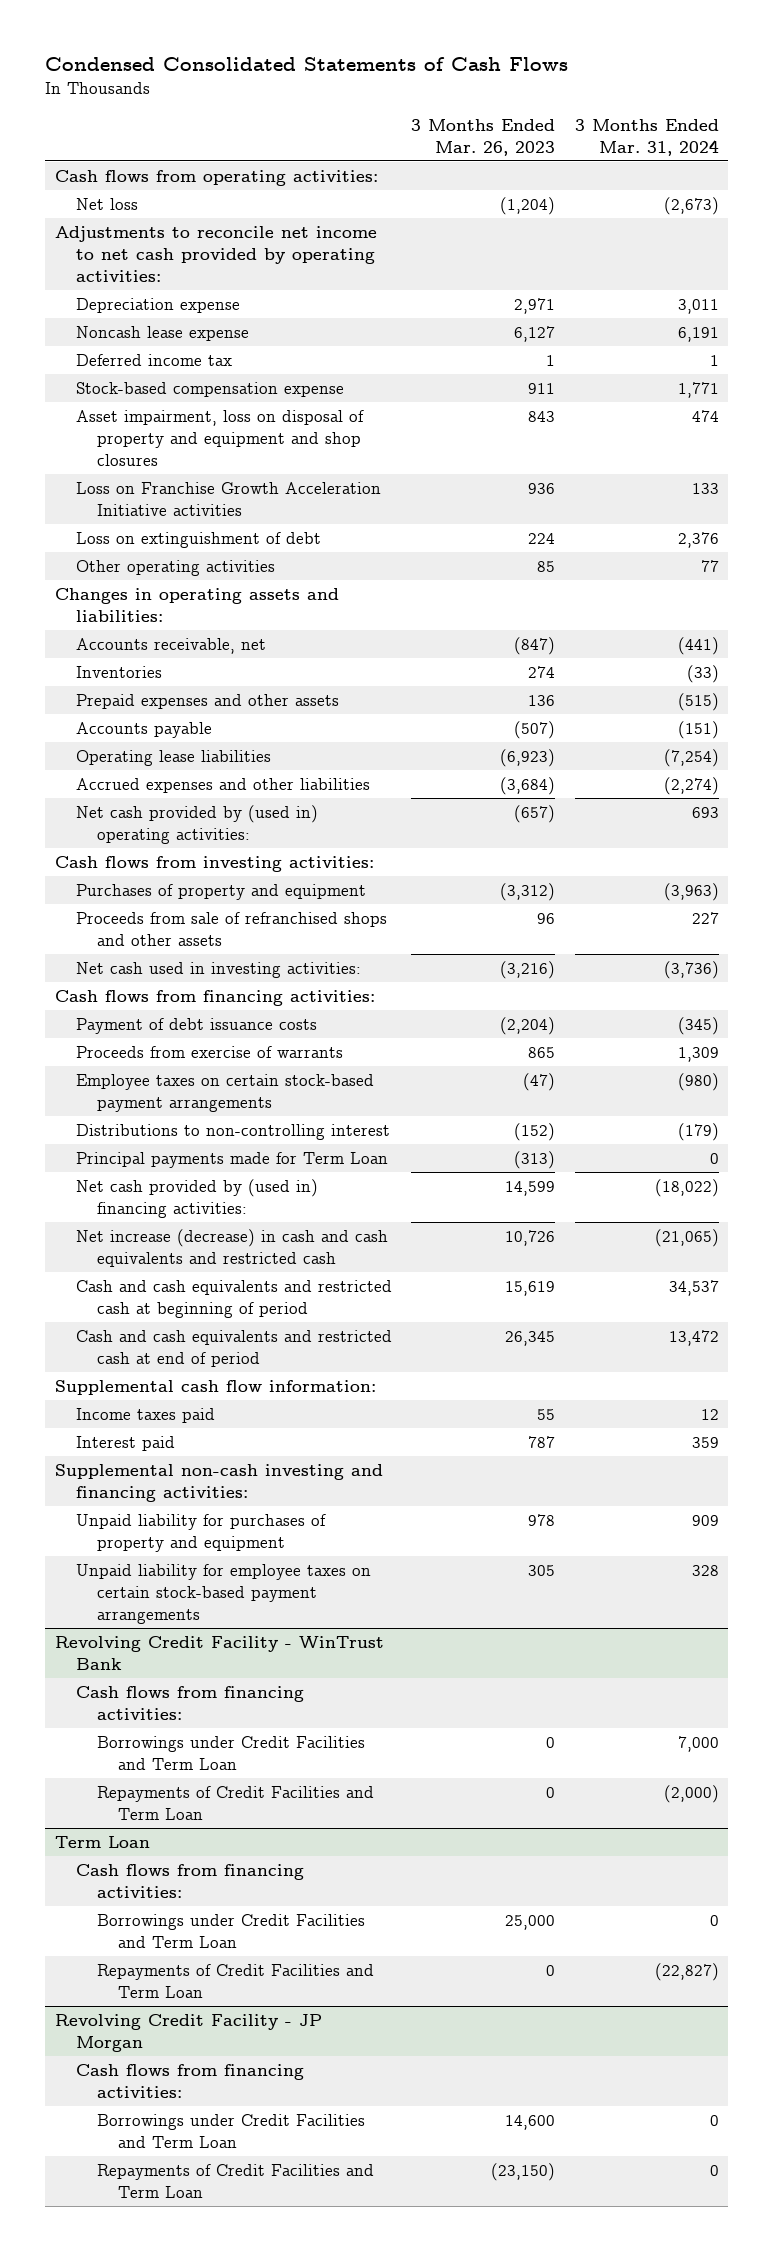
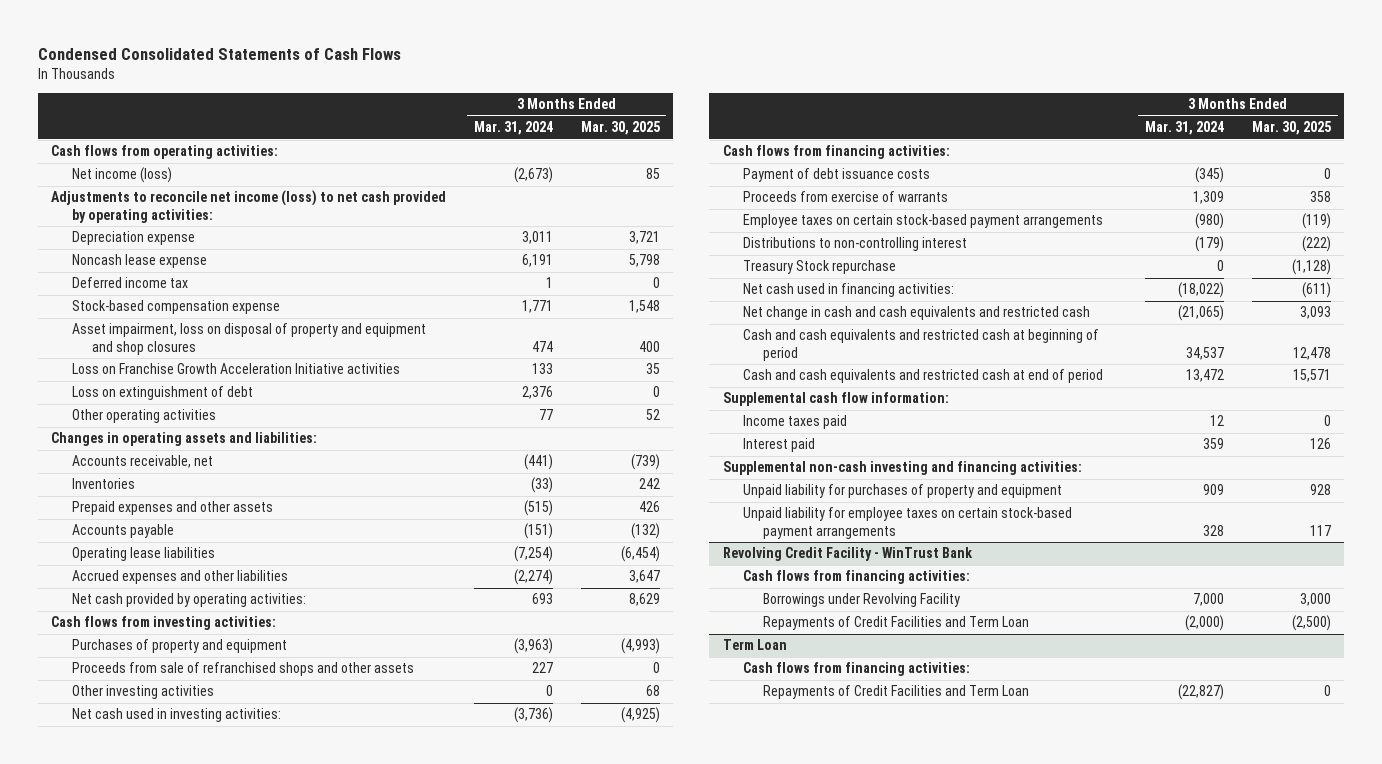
[411,118,556,156] 3 Months Ended Mar. 26, 2023 -> none
none -> [580,121,660,136] Mar. 30, 2025
[75,198,138,211] Net loss -> [71,167,172,184] Net income (loss)
[54,226,377,282] Adjustments to reconcile net income to net cash provided by operating activities: -> [51,190,447,223] Adjustments to reconcile net income (loss) to net cash provided by operating activities:
[75,805,318,844] Net cash provided by (used in) operating activities: -> [71,593,306,608] Net cash provided by operating activities:
none -> [71,685,214,700] Other investing activities
[75,1152,388,1169] Principal payments made for Term Loan -> none
none -> [742,260,896,275] Treasury Stock repurchase
[75,1179,318,1218] Net cash provided by (used in) financing activities: -> [742,283,954,298] Net cash used in financing activities:
[75,1229,388,1267] Net increase (decrease) in cash and cash equivalents and restricted cash -> [742,306,1090,321] Net change in cash and cash equivalents and restricted cash
[96,1736,365,1770] Borrowings under Credit Facilities and Term Loan -> [763,593,961,608] Borrowings under Revolving Facility
[96,1914,365,1948] Borrowings under Credit Facilities and Term Loan -> none
[54,2014,322,2052] Revolving Credit Facility - JP Morgan -> none
[75,2064,304,2098] Cash flows from financing activities: -> none
[96,2114,365,2148] Borrowings under Credit Facilities and Term Loan -> none
[96,2164,374,2198] Repayments of Credit Facilities and Term Loan -> none

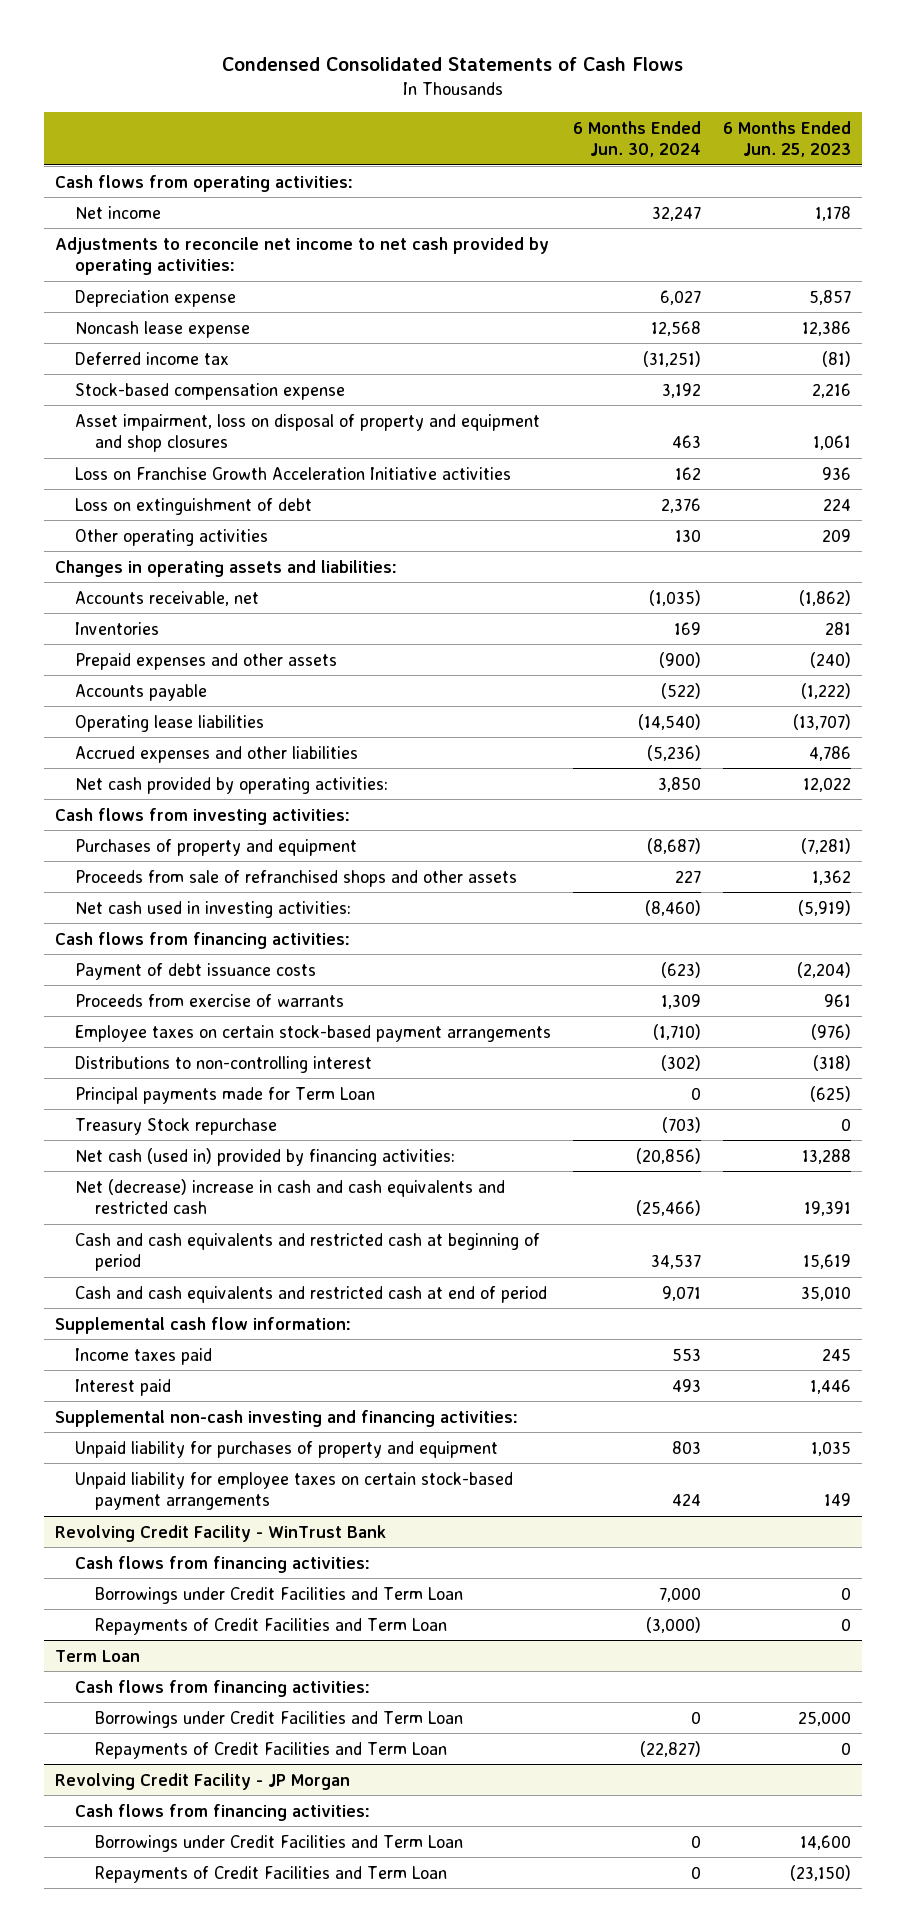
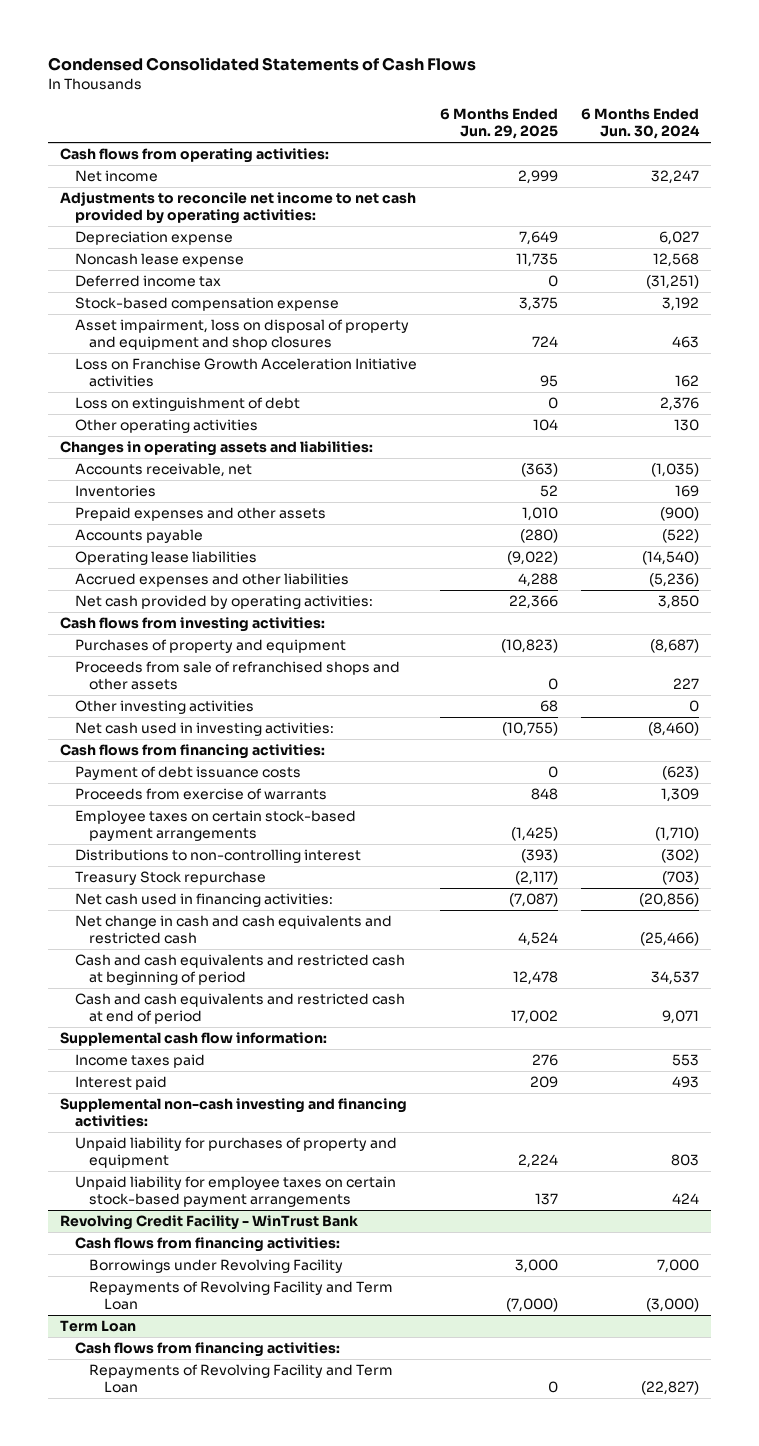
[722,120,851,158] 6 Months Ended Jun. 25, 2023 -> none
none -> [440,108,559,140] 6 Months Ended Jun. 29, 2025
none -> [74,700,254,715] Other investing activities
[75,1086,376,1104] Principal payments made for Term Loan -> none
[75,1147,456,1166] Net cash (used in) provided by financing activities: -> [74,893,333,908] Net cash used in financing activities:
[75,1178,506,1214] Net (decrease) increase in cash and cash equivalents and restricted cash -> [74,915,392,945] Net change in cash and cash equivalents and restricted cash
[95,1586,464,1604] Borrowings under Credit Facilities and Term Loan -> [89,1259,344,1274] Borrowings under Revolving Facility
[95,1617,448,1635] Repayments of Credit Facilities and Term Loan -> [89,1281,394,1311] Repayments of Revolving Facility and Term Loan
[95,1710,464,1728] Borrowings under Credit Facilities and Term Loan -> none
[55,1772,351,1790] Revolving Credit Facility - JP Morgan -> none
[75,1803,371,1821] Cash flows from financing activities: -> none
[95,1834,464,1852] Borrowings under Credit Facilities and Term Loan -> none
[95,1865,448,1883] Repayments of Credit Facilities and Term Loan -> none
[95,1741,448,1759] Repayments of Credit Facilities and Term Loan -> [89,1364,394,1394] Repayments of Revolving Facility and Term Loan

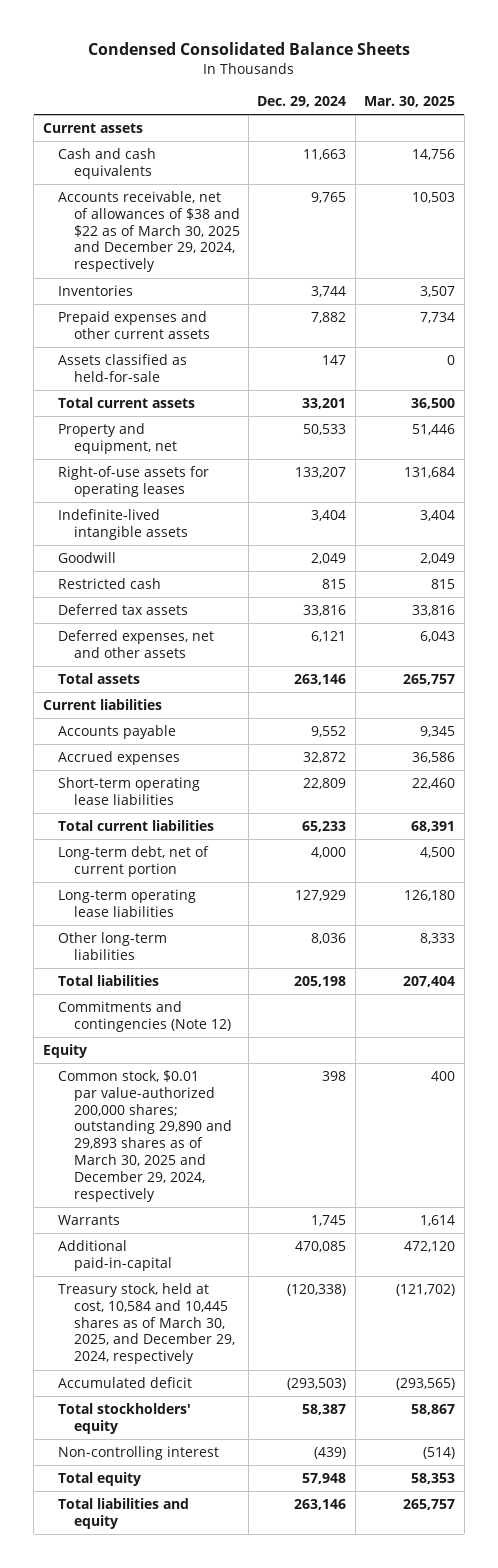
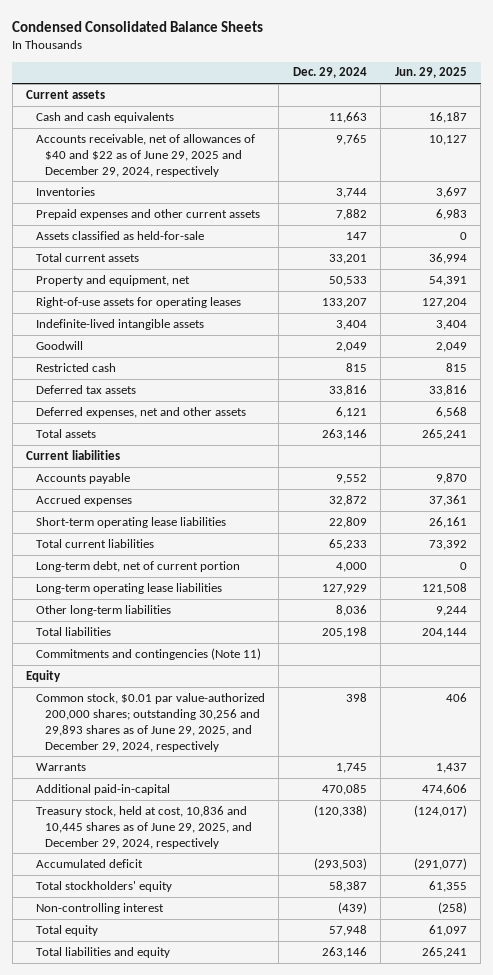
[364,95,456,107] Mar. 30, 2025 -> none
none -> [394,67,467,79] Jun. 29, 2025
[58,191,240,273] Accounts receivable, net of allowances of $38 and $22 as of March 30, 2025 and December 29, 2024, respectively -> [35,133,255,177] Accounts receivable, net of allowances of $40 and $22 as of June 29, 2025 and December 29, 2024, respectively
[58,1001,231,1032] Commitments and contingencies (Note 12) -> [35,647,261,660] Commitments and contingencies (Note 11)
[58,1070,232,1202] Common stock, $0.01 par value-authorized 200,000 shares; outstanding 29,890 and 29,893 shares as of March 30, 2025 and December 29, 2024, respectively -> [35,692,265,752] Common stock, $0.01 par value-authorized 200,000 shares; outstanding 30,256 and 29,893 shares as of June 29, 2025, and December 29, 2024, respectively
[58,1283,235,1365] Treasury stock, held at cost, 10,584 and 10,445 shares as of March 30, 2025, and December 29, 2024, respectively -> [35,805,252,849] Treasury stock, held at cost, 10,836 and 10,445 shares as of June 29, 2025, and December 29, 2024, respectively

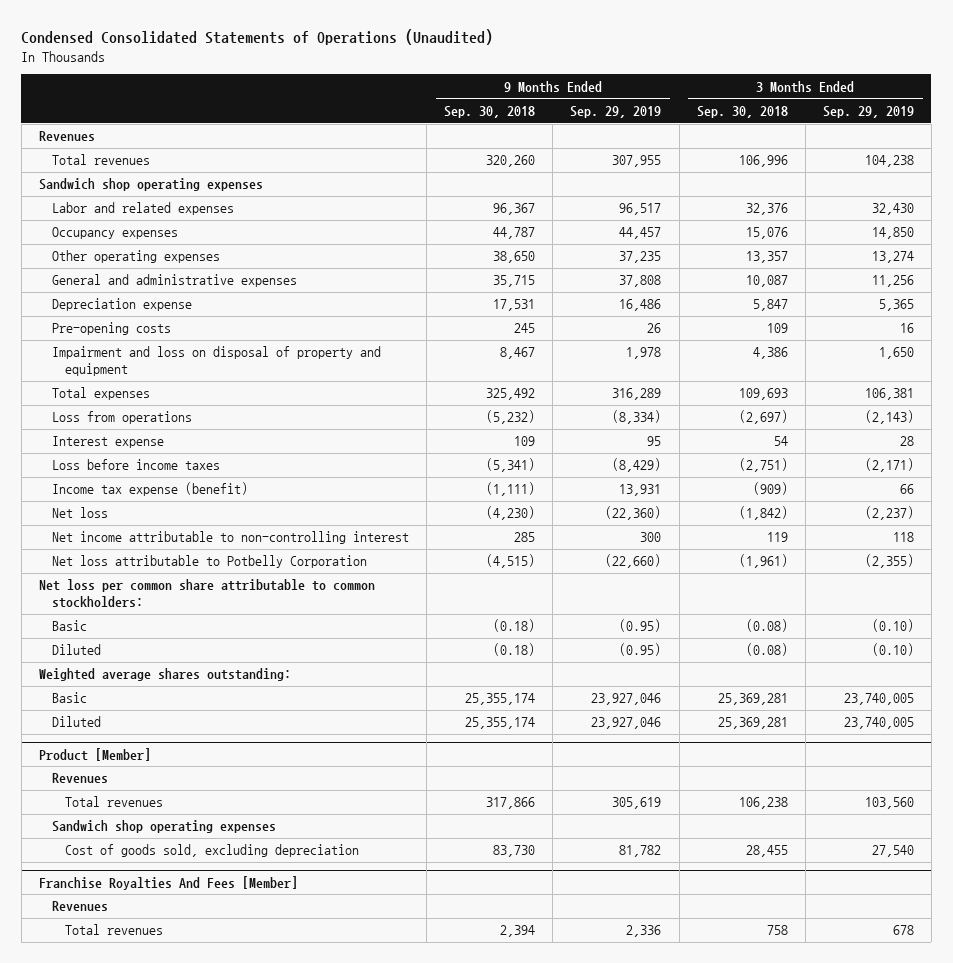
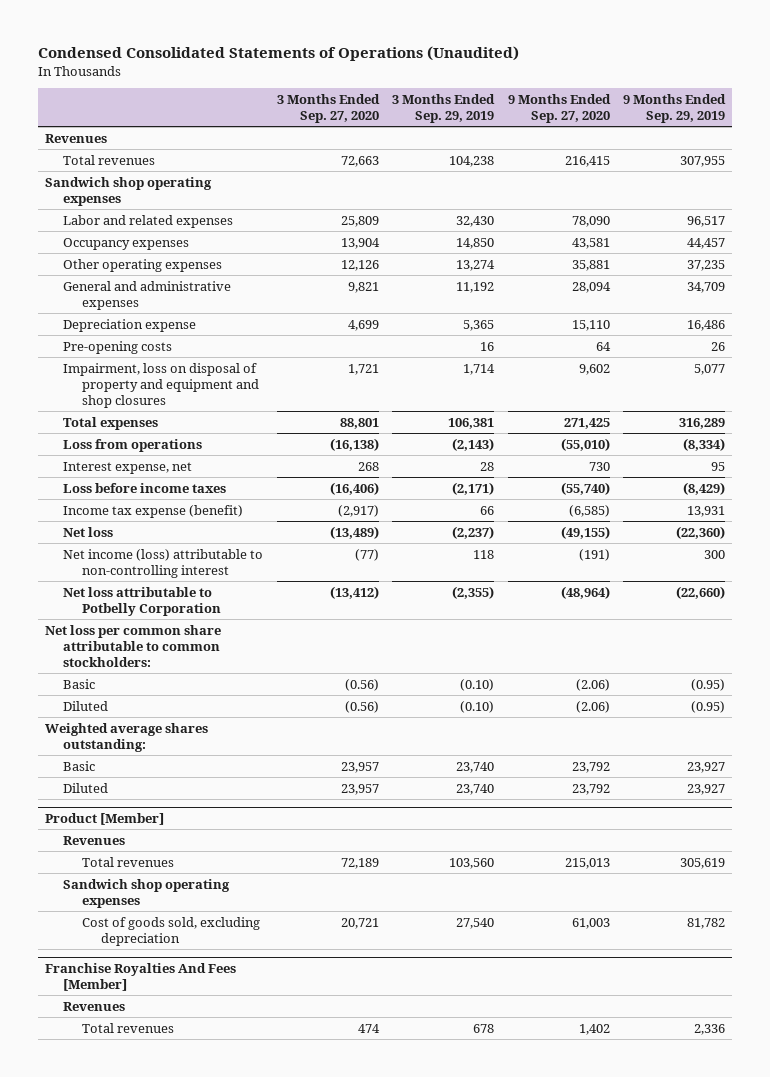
[444,105,536,118] Sep. 30, 2018 -> none
[696,105,788,118] Sep. 30, 2018 -> none
none -> [276,93,380,123] 3 Months Ended Sep. 27, 2020
none -> [507,93,611,123] 9 Months Ended Sep. 27, 2020
[619,275,662,288] 37,808 -> [686,281,725,293] 34,709
[871,275,914,288] 11,256 -> [456,281,495,293] 11,192
[52,346,382,376] Impairment and loss on disposal of property and equipment -> [63,362,260,408] Impairment, loss on disposal of property and equipment and shop closures
[626,347,662,360] 1,978 -> [693,363,725,375] 5,077
[878,347,914,360] 1,650 -> [463,363,496,375] 1,714
[52,436,165,449] Interest expense -> [63,461,193,474] Interest expense, net
[52,531,410,545] Net income attributable to non-controlling interest -> [63,548,264,578] Net income (loss) attributable to non-controlling interest
[591,693,662,706] 23,927,046 -> [686,761,725,773] 23,927
[843,693,914,706] 23,740,005 -> [456,761,495,773] 23,740
[591,717,662,730] 23,927,046 -> [686,783,725,795] 23,927
[843,717,914,730] 23,740,005 -> [456,783,495,795] 23,740

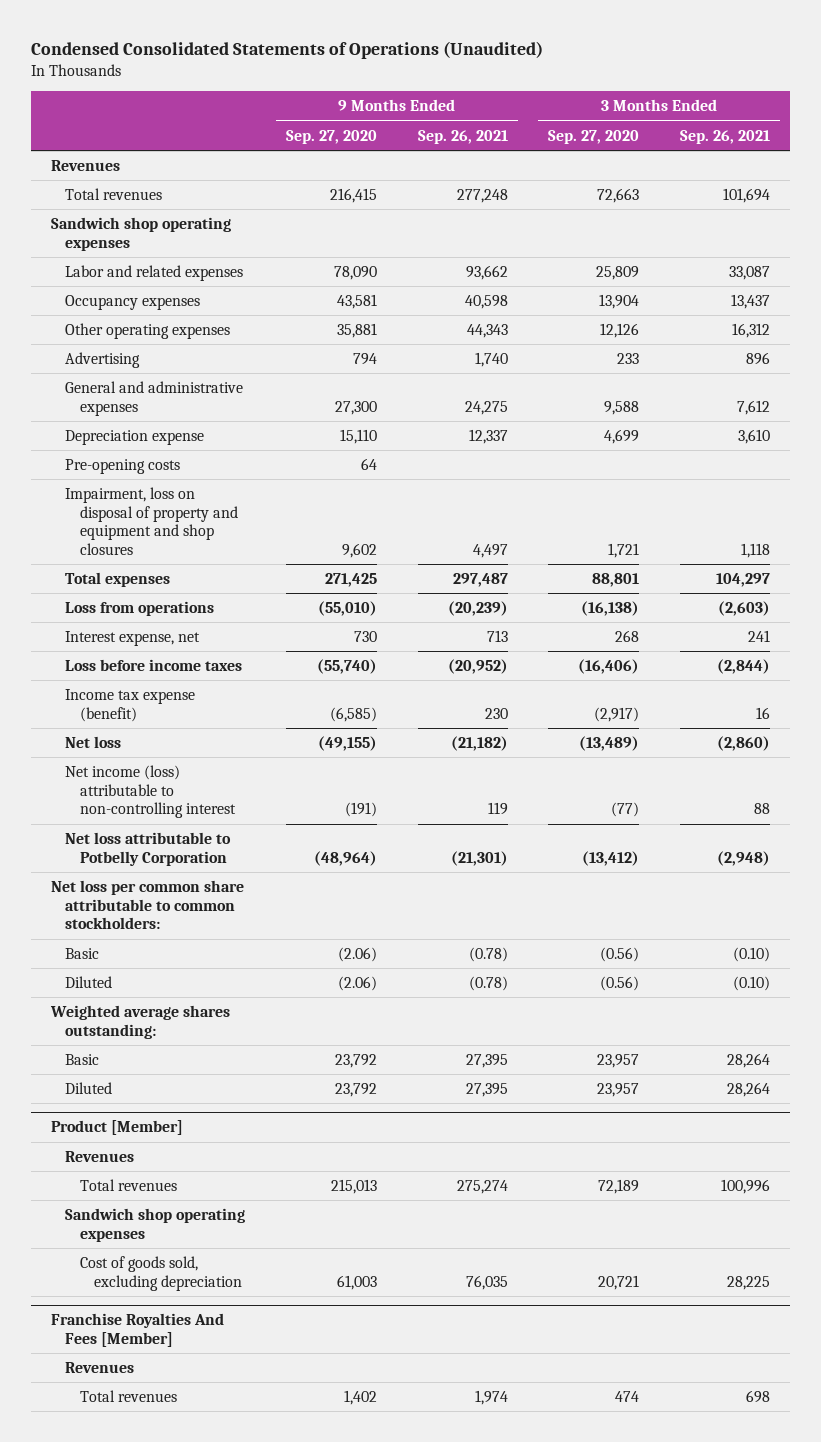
[392,93,496,123] 3 Months Ended Sep. 29, 2019 -> none
[622,93,726,123] 9 Months Ended Sep. 29, 2019 -> none
none -> [417,129,508,144] Sep. 26, 2021
none -> [679,129,770,144] Sep. 26, 2021
none -> [65,351,141,368] Advertising
[347,281,379,293] 9,821 -> [604,400,640,415] 9,588
[571,281,611,293] 28,094 -> [334,400,377,415] 27,300

